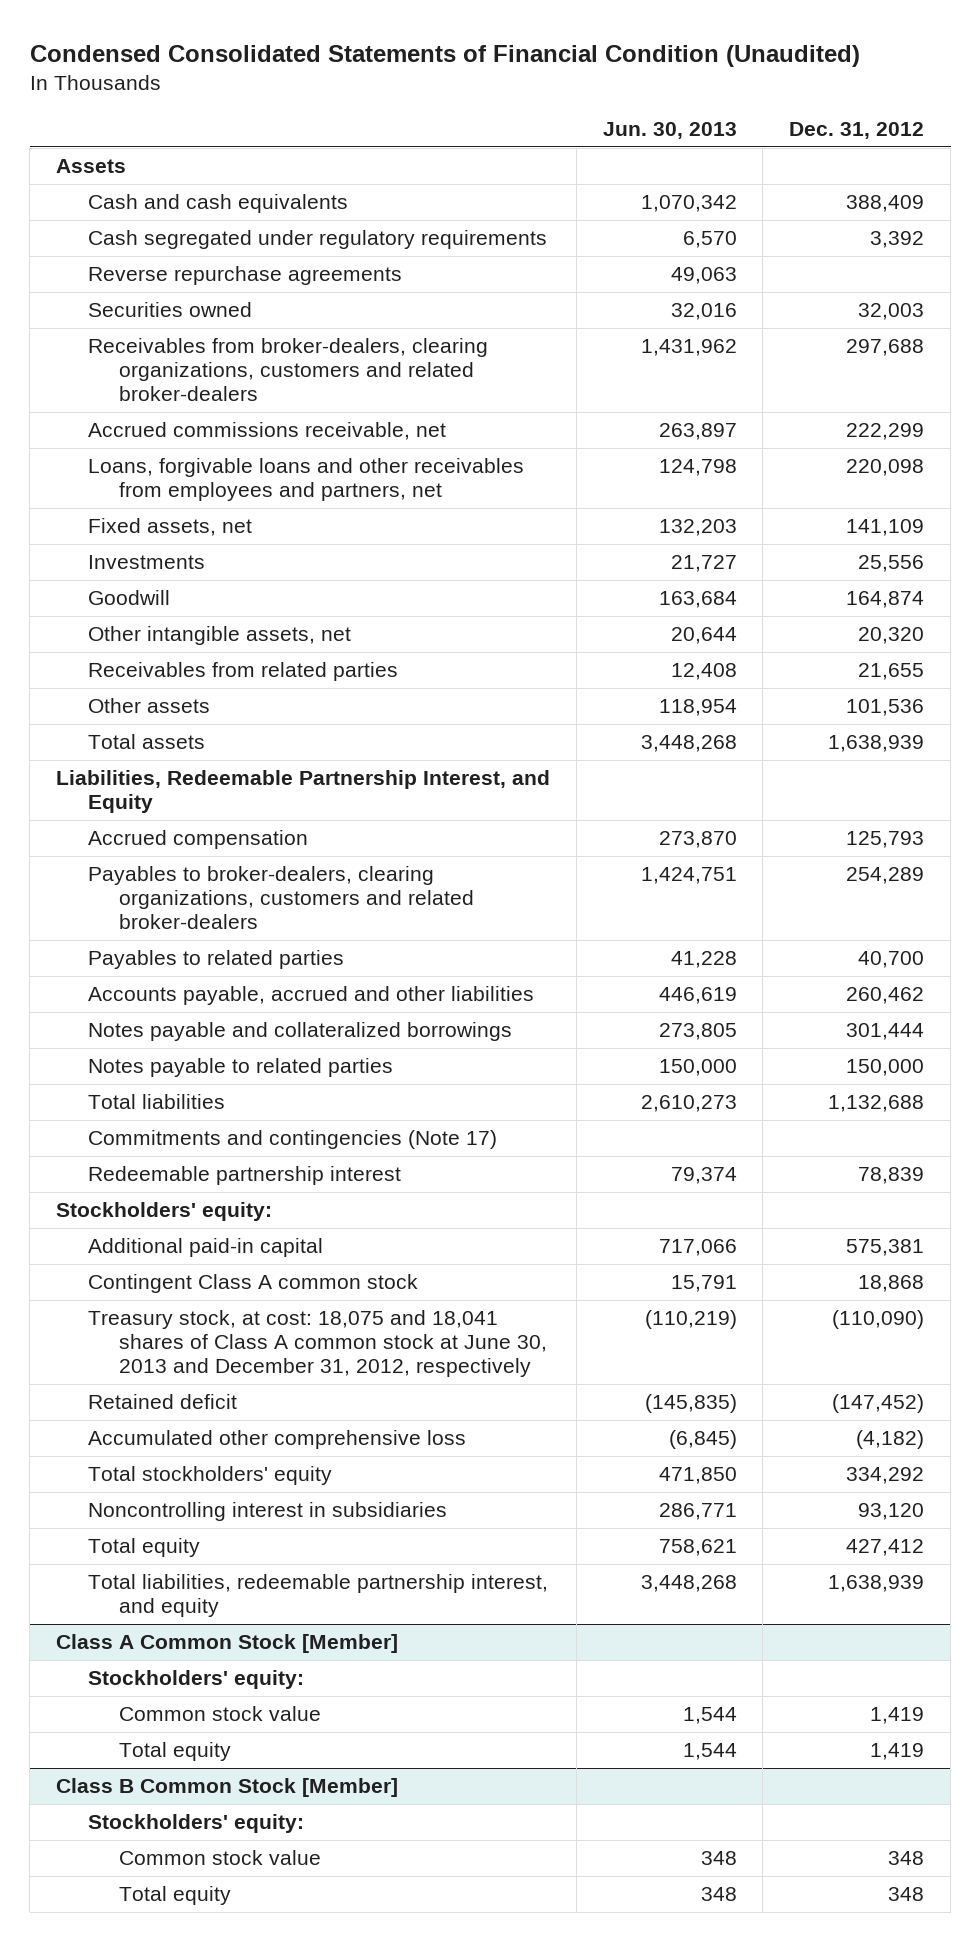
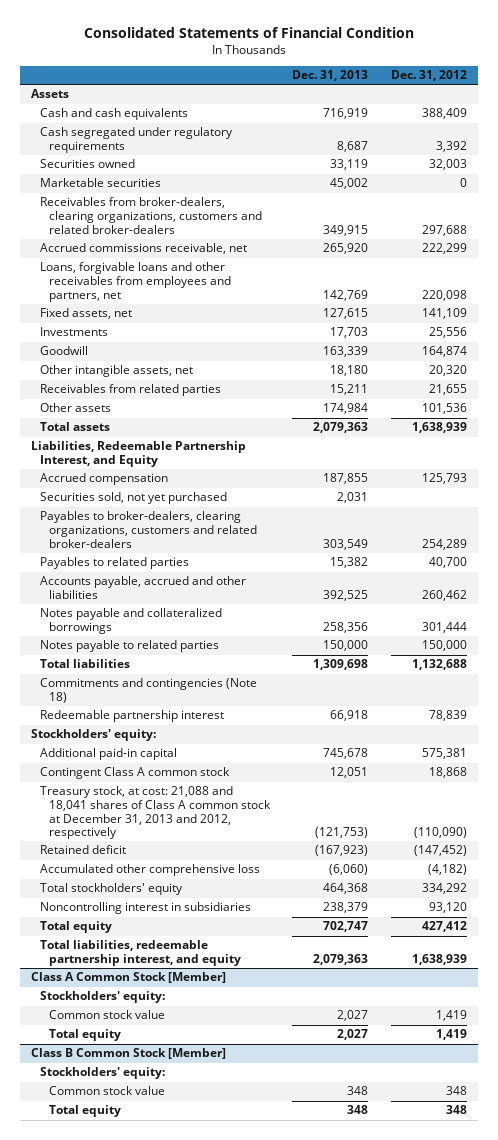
[29,44,860,67] Condensed Consolidated Statements of Financial Condition (Unaudited) -> [83,27,414,39] Consolidated Statements of Financial Condition
[602,122,737,140] Jun. 30, 2013 -> none
none -> [292,69,369,81] Dec. 31, 2013
[87,266,402,286] Reverse repurchase agreements -> none
none -> [40,178,162,188] Marketable securities
none -> [40,492,228,505] Securities sold, not yet purchased
[87,1130,497,1150] Commitments and contingencies (Note 17) -> [40,678,258,704] Commitments and contingencies (Note 18)
[87,1310,548,1378] Treasury stock, at cost: 18,075 and 18,041 shares of Class A common stock at June 30, 2013 and December 31, 2012, respectively -> [40,786,272,840] Treasury stock, at cost: 21,088 and 18,041 shares of Class A common stock at December 31, 2013 and 2012, respectively

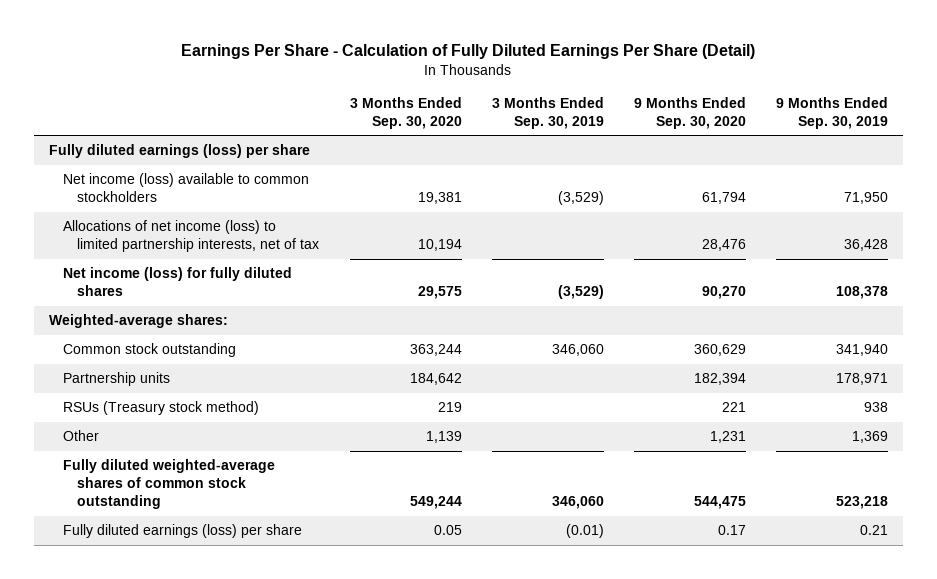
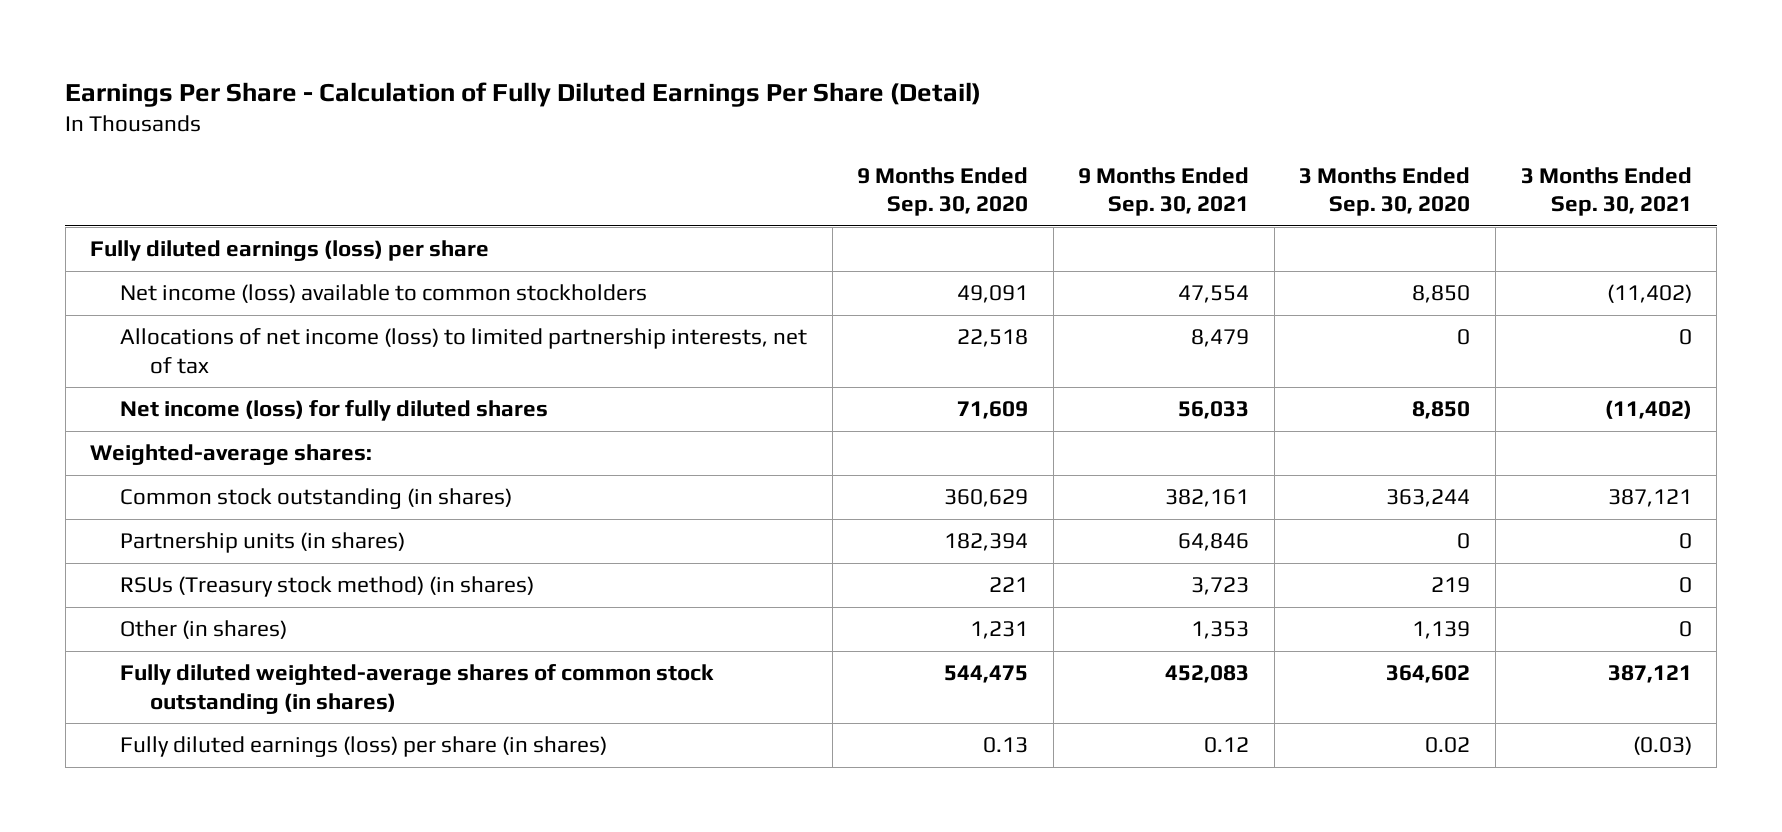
[491,96,604,129] 3 Months Ended Sep. 30, 2019 -> none
[775,96,888,129] 9 Months Ended Sep. 30, 2019 -> none
none -> [1078,167,1250,217] 9 Months Ended Sep. 30, 2021
none -> [1520,167,1692,217] 3 Months Ended Sep. 30, 2021
[417,192,462,205] 19,381 -> [1412,285,1471,304] 8,850
[701,192,746,205] 61,794 -> [957,285,1029,304] 49,091
[417,239,462,252] 10,194 -> [1457,329,1471,346] 0
[701,239,746,252] 28,476 -> [957,329,1029,348] 22,518
[417,286,462,300] 29,575 -> [1412,401,1471,420] 8,850
[701,286,746,300] 90,270 -> [957,401,1029,420] 71,609
[63,343,237,358] Common stock outstanding -> [120,488,513,510] Common stock outstanding (in shares)
[63,372,171,387] Partnership units -> [120,532,406,554] Partnership units (in shares)
[409,373,462,386] 184,642 -> [1457,533,1471,550] 0
[63,401,260,416] RSUs (Treasury stock method) -> [120,576,535,598] RSUs (Treasury stock method) (in shares)
[63,430,100,442] Other -> [120,620,288,640] Other (in shares)
[63,459,276,510] Fully diluted weighted-average shares of common stock outstanding -> [120,664,715,714] Fully diluted weighted-average shares of common stock outstanding (in shares)
[409,496,462,510] 549,244 -> [1386,665,1471,684] 364,602
[63,524,303,539] Fully diluted earnings (loss) per share -> [120,736,608,758] Fully diluted earnings (loss) per share (in shares)
[433,525,462,536] 0.05 -> [1425,737,1471,754] 0.02
[717,525,746,536] 0.17 -> [983,737,1029,754] 0.13

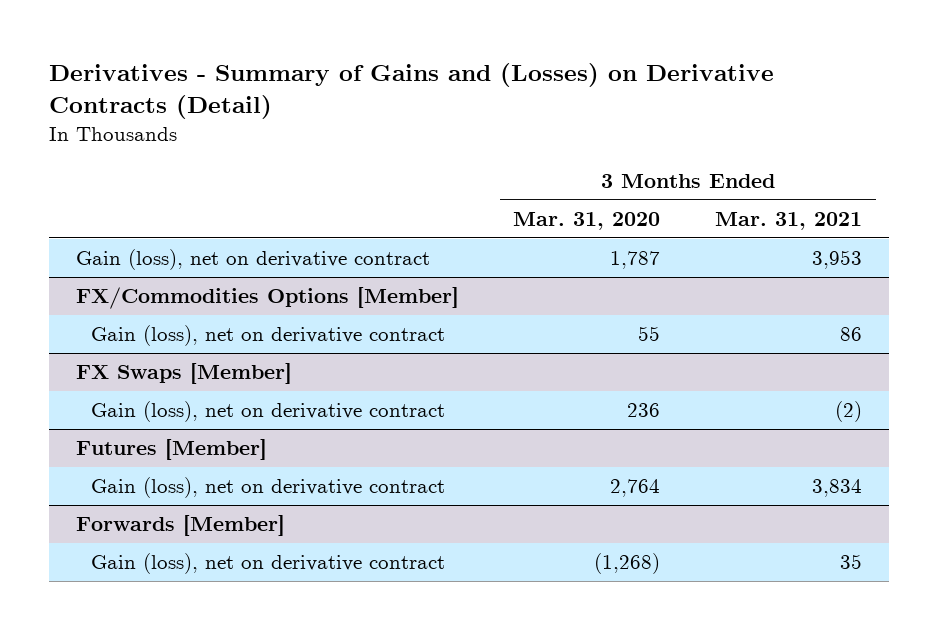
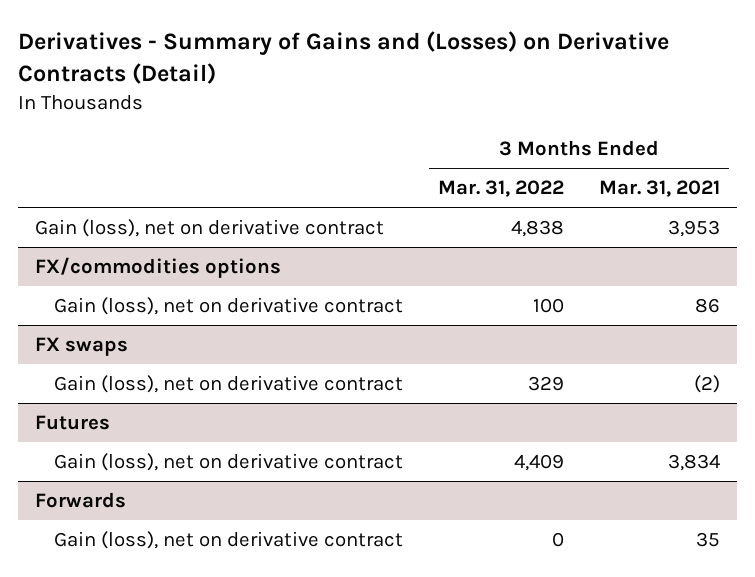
[513,212,661,231] Mar. 31, 2020 -> none
none -> [437,180,564,198] Mar. 31, 2022
[75,287,459,310] FX/Commodities Options [Member] -> [35,256,282,278] FX/commodities options
[75,363,292,385] FX Swaps [Member] -> [35,336,129,356] FX swaps
[75,439,267,461] Futures [Member] -> [35,414,111,430] Futures
[75,515,285,537] Forwards [Member] -> [35,491,127,508] Forwards

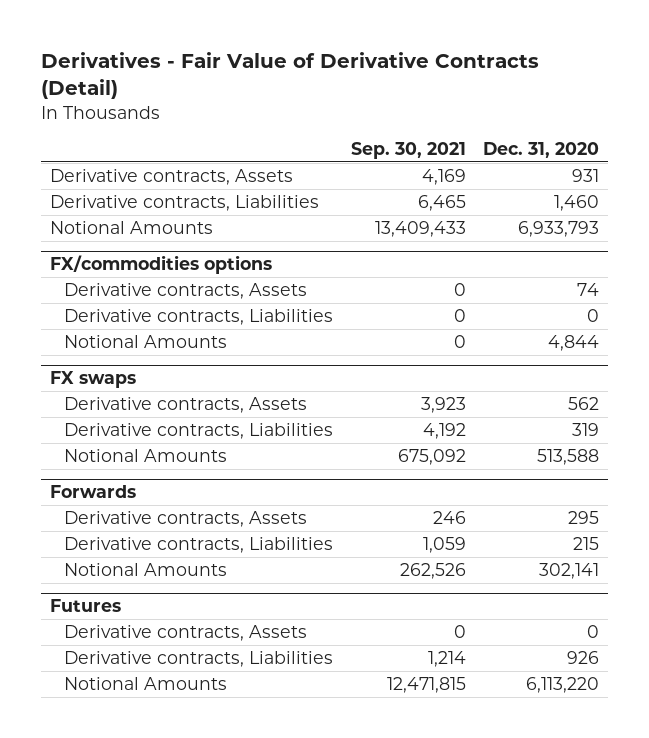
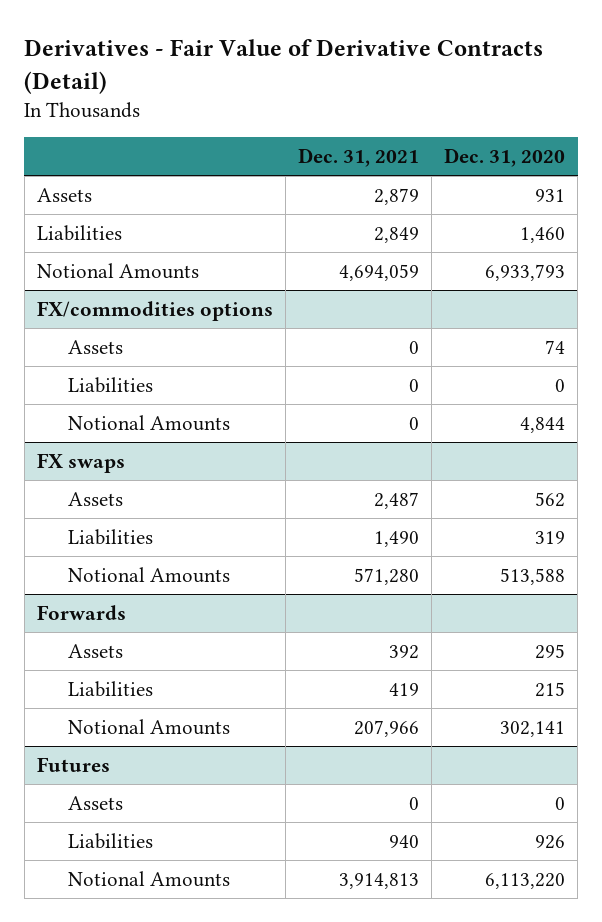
[350,142,466,160] Sep. 30, 2021 -> none
none -> [297,148,419,168] Dec. 31, 2021
[50,168,294,185] Derivative contracts, Assets -> [36,187,92,202] Assets
[50,194,320,211] Derivative contracts, Liabilities -> [36,224,122,241] Liabilities
[64,282,308,299] Derivative contracts, Assets -> [67,339,123,354] Assets
[64,308,334,325] Derivative contracts, Liabilities -> [67,376,153,393] Liabilities
[64,396,308,413] Derivative contracts, Assets -> [67,491,123,506] Assets
[64,422,334,439] Derivative contracts, Liabilities -> [67,528,153,545] Liabilities
[64,510,308,527] Derivative contracts, Assets -> [67,643,123,658] Assets
[64,536,334,553] Derivative contracts, Liabilities -> [67,680,153,697] Liabilities
[64,624,308,641] Derivative contracts, Assets -> [67,795,123,810] Assets
[64,650,334,667] Derivative contracts, Liabilities -> [67,832,153,849] Liabilities

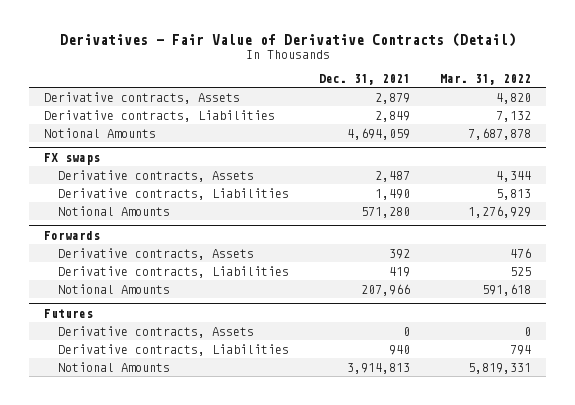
[443,148,565,168] Dec. 31, 2020 -> none
none -> [440,73,532,85] Mar. 31, 2022
[36,187,92,202] Assets -> [44,91,241,104] Derivative contracts, Assets
[36,224,122,241] Liabilities -> [44,109,276,122] Derivative contracts, Liabilities
[36,300,273,321] FX/commodities options -> none
[67,339,123,354] Assets -> none
[67,376,153,393] Liabilities -> none
[67,414,230,431] Notional Amounts -> none
[67,491,123,506] Assets -> [58,169,255,182] Derivative contracts, Assets
[67,528,153,545] Liabilities -> [58,187,290,200] Derivative contracts, Liabilities
[67,643,123,658] Assets -> [58,247,255,260] Derivative contracts, Assets
[67,680,153,697] Liabilities -> [58,265,290,278] Derivative contracts, Liabilities
[67,795,123,810] Assets -> [58,325,255,338] Derivative contracts, Assets
[67,832,153,849] Liabilities -> [58,343,290,356] Derivative contracts, Liabilities

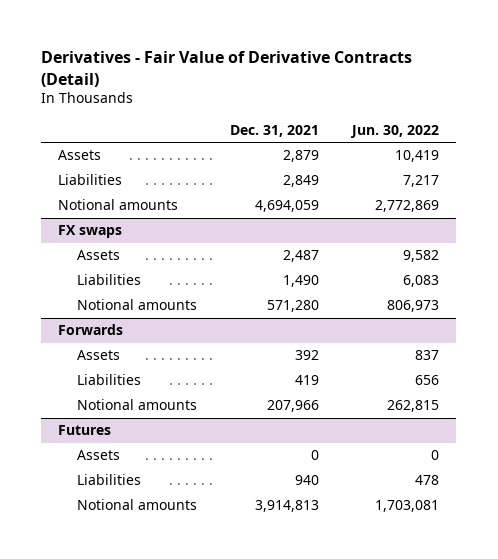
[440,73,532,85] Mar. 31, 2022 -> none
none -> [350,124,440,138] Jun. 30, 2022
[44,91,241,104] Derivative contracts, Assets -> [58,150,102,161] Assets
[44,109,276,122] Derivative contracts, Liabilities -> [58,174,123,186] Liabilities
[44,127,157,138] Notional Amounts -> [58,199,179,211] Notional amounts
[58,169,255,182] Derivative contracts, Assets -> [76,250,120,261] Assets
[58,187,290,200] Derivative contracts, Liabilities -> [76,274,141,286] Liabilities
[58,205,171,216] Notional Amounts -> [76,299,197,311] Notional amounts
[58,247,255,260] Derivative contracts, Assets -> [76,350,120,361] Assets
[58,265,290,278] Derivative contracts, Liabilities -> [76,374,141,386] Liabilities
[58,283,171,294] Notional Amounts -> [76,399,197,411] Notional amounts
[58,325,255,338] Derivative contracts, Assets -> [76,450,120,461] Assets
[58,343,290,356] Derivative contracts, Liabilities -> [76,474,141,486] Liabilities
[58,361,171,372] Notional Amounts -> [76,499,197,511] Notional amounts

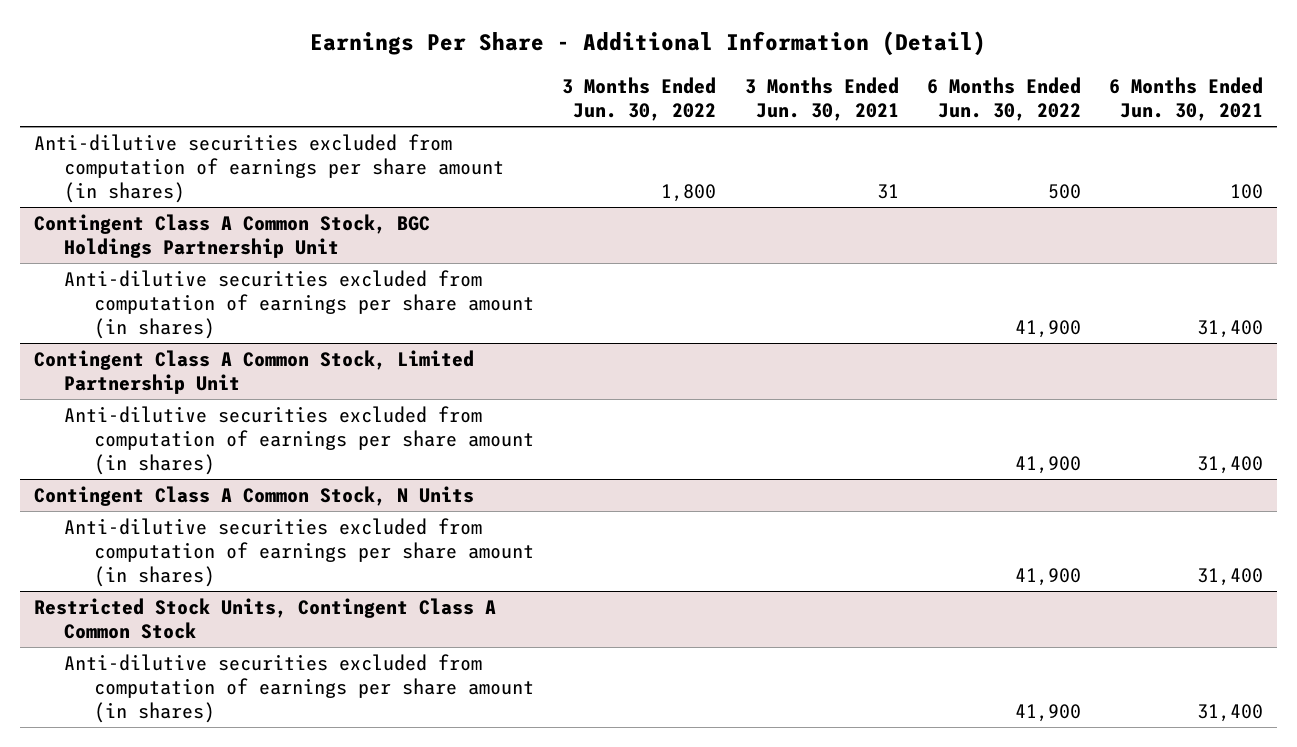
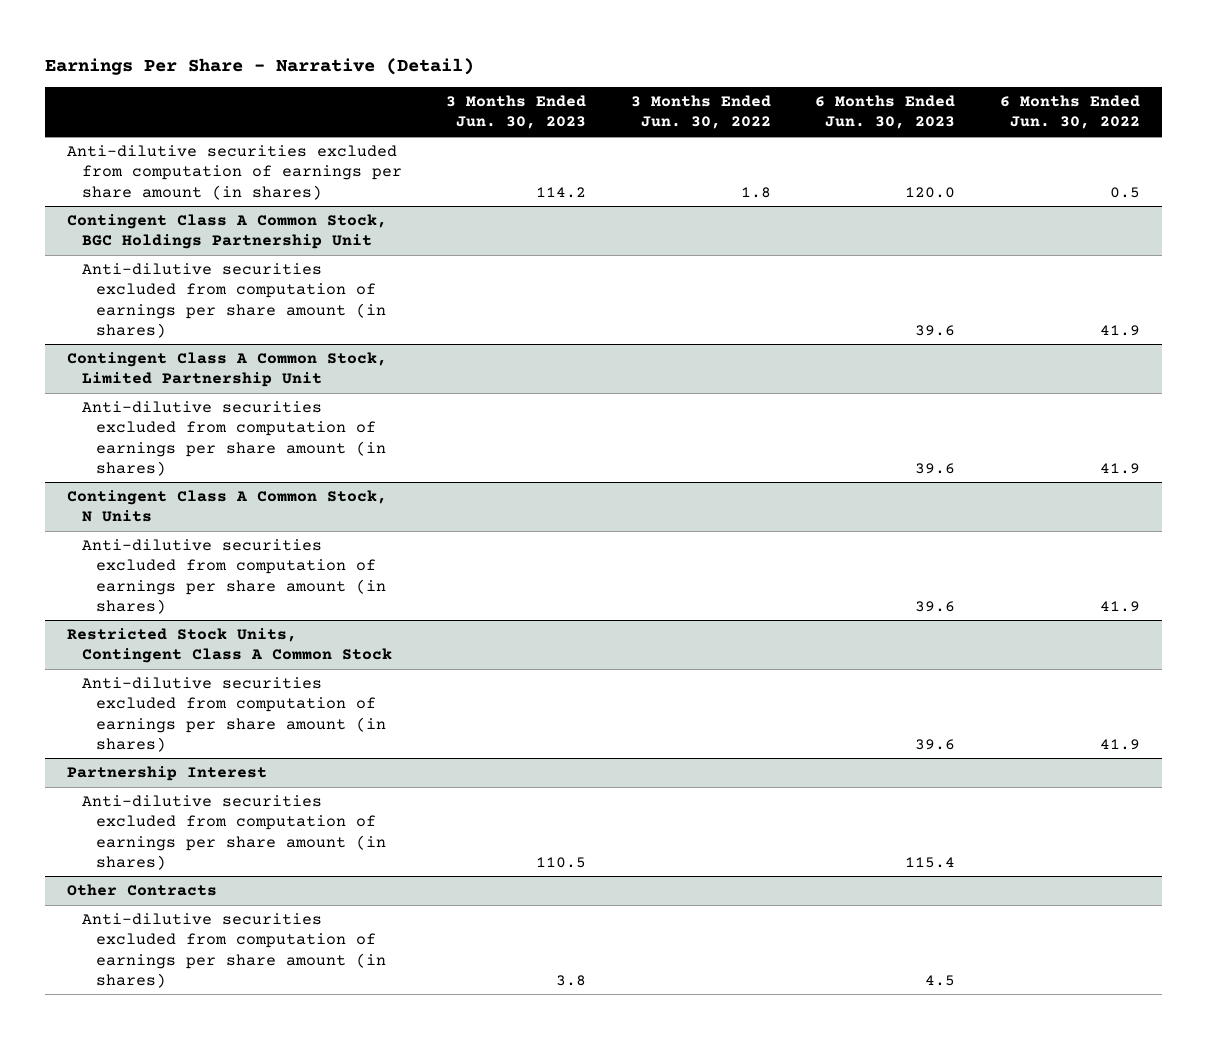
[310,31,987,57] Earnings Per Share - Additional Information (Detail) -> [45,57,475,75] Earnings Per Share - Narrative (Detail)
[744,77,899,122] 3 Months Ended Jun. 30, 2021 -> none
[1109,77,1264,122] 6 Months Ended Jun. 30, 2021 -> none
none -> [446,95,587,130] 3 Months Ended Jun. 30, 2023
none -> [815,95,956,130] 6 Months Ended Jun. 30, 2023
[661,183,717,202] 1,800 -> [740,186,771,198] 1.8
[1047,183,1081,199] 500 -> [1109,186,1140,198] 0.5
[1014,319,1081,338] 41,900 -> [1099,324,1140,336] 41.9
[1014,455,1081,474] 41,900 -> [1099,462,1140,474] 41.9
[1014,567,1081,586] 41,900 -> [1099,600,1140,612] 41.9
[1014,703,1081,722] 41,900 -> [1099,738,1140,750] 41.9
none -> [67,766,268,782] Partnership Interest
none -> [81,795,387,870] Anti-dilutive securities excluded from computation of earnings per share amount (in shares)
none -> [67,884,218,897] Other Contracts
none -> [81,913,387,988] Anti-dilutive securities excluded from computation of earnings per share amount (in shares)

